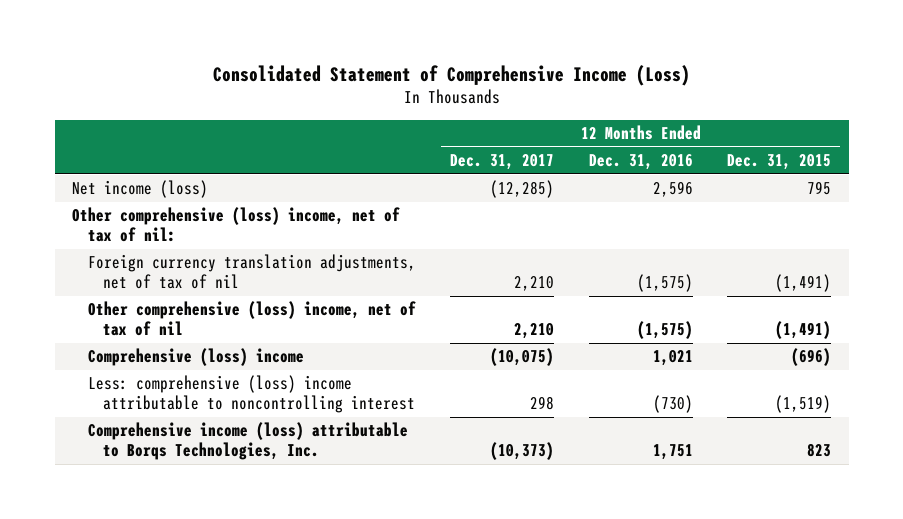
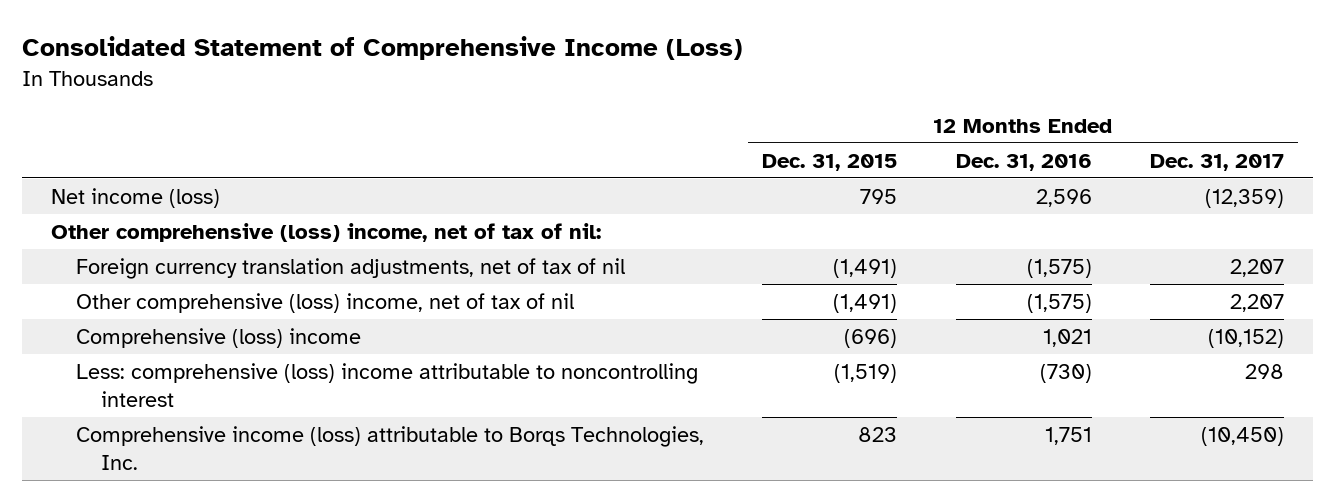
[490,180,555,199] (12,285) -> [1204,188,1284,208] (12,359)
[514,276,555,292] 2,210 -> [1229,258,1284,277] 2,207
[514,323,555,340] 2,210 -> [1229,293,1284,312] 2,207
[490,348,555,367] (10,075) -> [1207,328,1284,348] (10,152)
[490,442,555,461] (10,373) -> [1200,426,1284,446] (10,450)

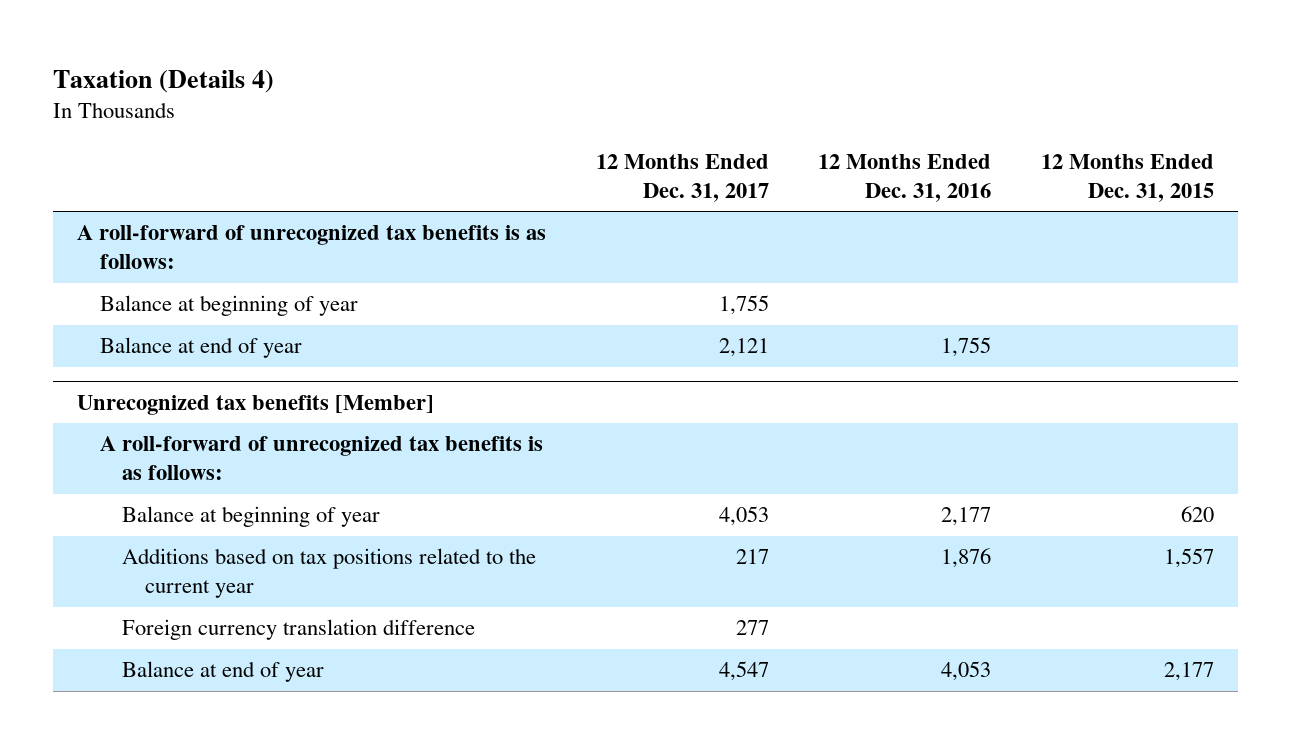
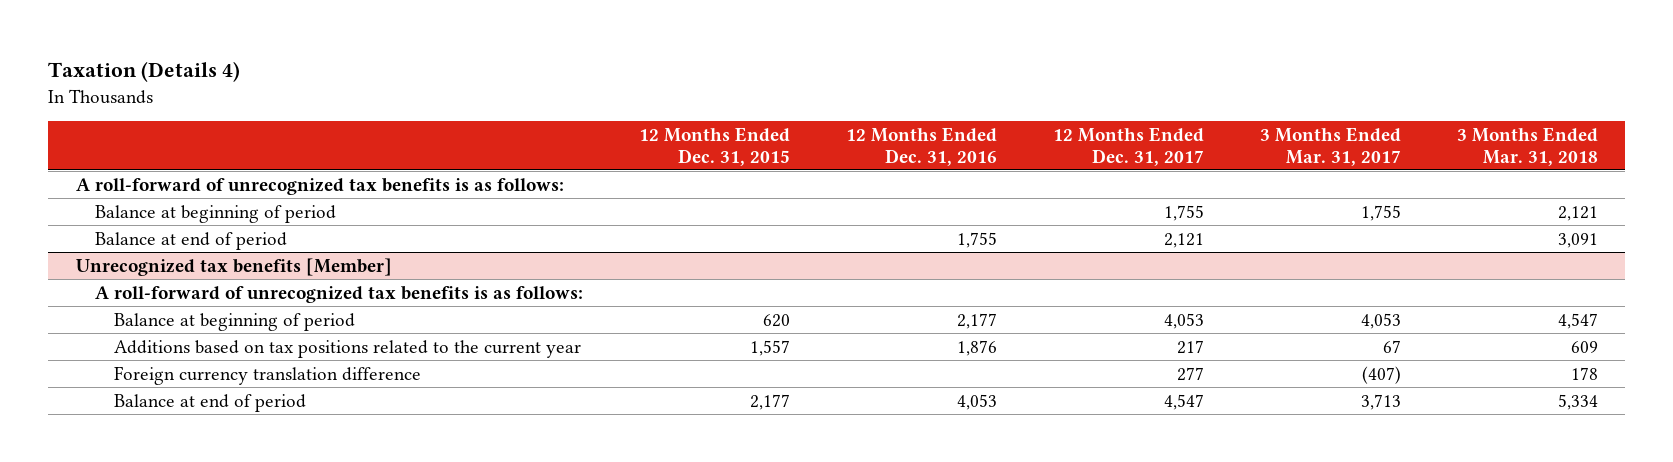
none -> [1259,126,1401,166] 3 Months Ended Mar. 31, 2017
none -> [1456,126,1598,166] 3 Months Ended Mar. 31, 2018
[99,295,358,317] Balance at beginning of year -> [94,204,336,223] Balance at beginning of period
[99,337,302,359] Balance at end of year -> [94,231,287,250] Balance at end of period
[122,506,381,528] Balance at beginning of year -> [113,312,355,331] Balance at beginning of period
[122,661,325,683] Balance at end of year -> [113,393,306,412] Balance at end of period

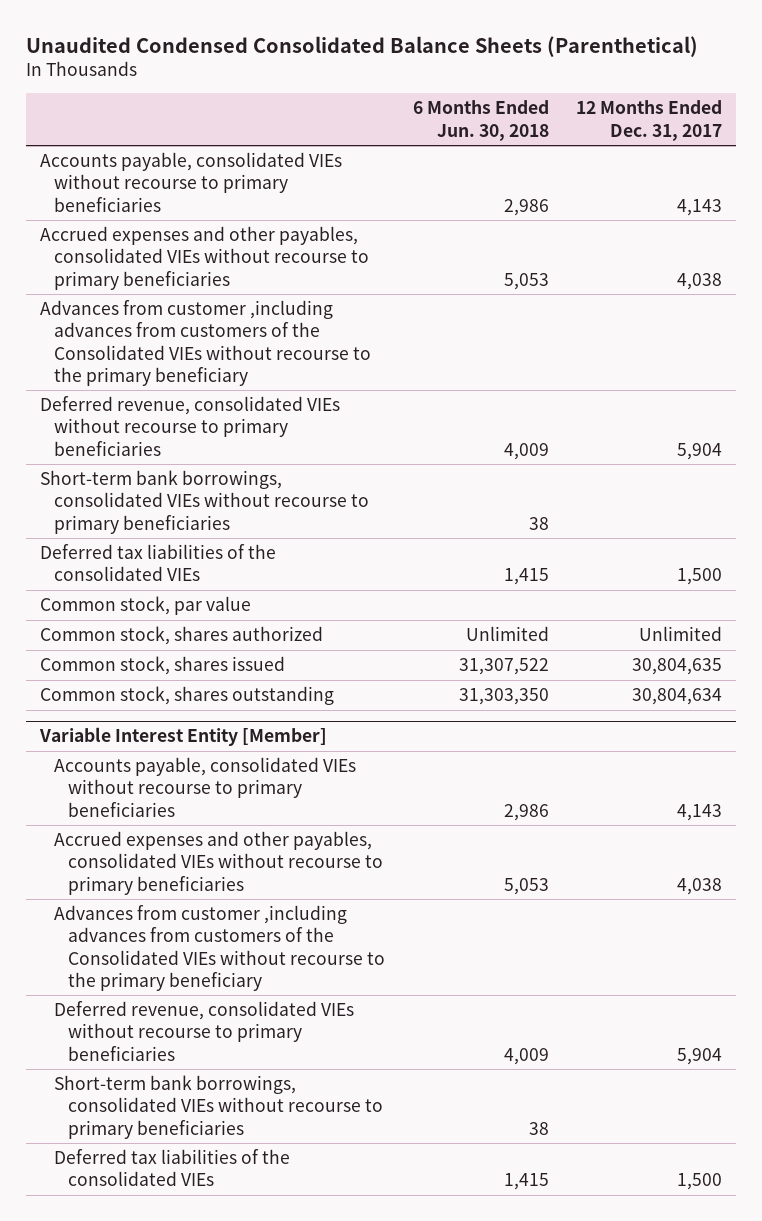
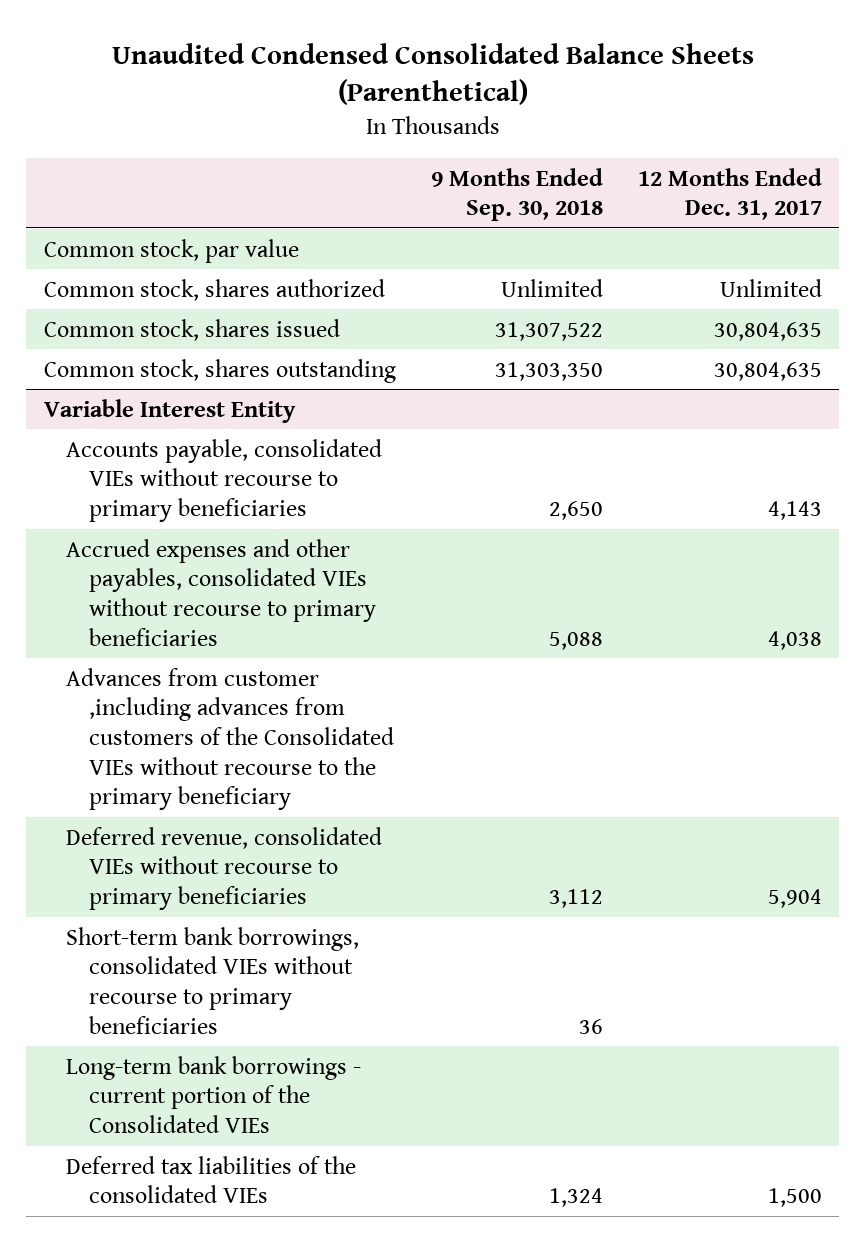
[412,100,549,141] 6 Months Ended Jun. 30, 2018 -> none
none -> [430,167,603,222] 9 Months Ended Sep. 30, 2018
[39,152,342,212] Accounts payable, consolidated VIEs without recourse to primary beneficiaries -> none
[39,226,369,290] Accrued expenses and other payables, consolidated VIEs without recourse to primary beneficiaries -> none
[39,300,371,386] Advances from customer ,including advances from customers of the Consolidated VIEs without recourse to the primary beneficiary -> none
[39,396,340,456] Deferred revenue, consolidated VIEs without recourse to primary beneficiaries -> none
[39,470,369,534] Short-term bank borrowings, consolidated VIEs without recourse to primary beneficiaries -> none
[39,544,276,582] Deferred tax liabilities of the consolidated VIEs -> none
[632,688,723,706] 30,804,634 -> [713,361,822,381] 30,804,635
[38,727,327,747] Variable Interest Entity [Member] -> [43,398,296,423] Variable Interest Entity
none -> [66,1055,362,1134] Long-term bank borrowings - current portion of the Consolidated VIEs

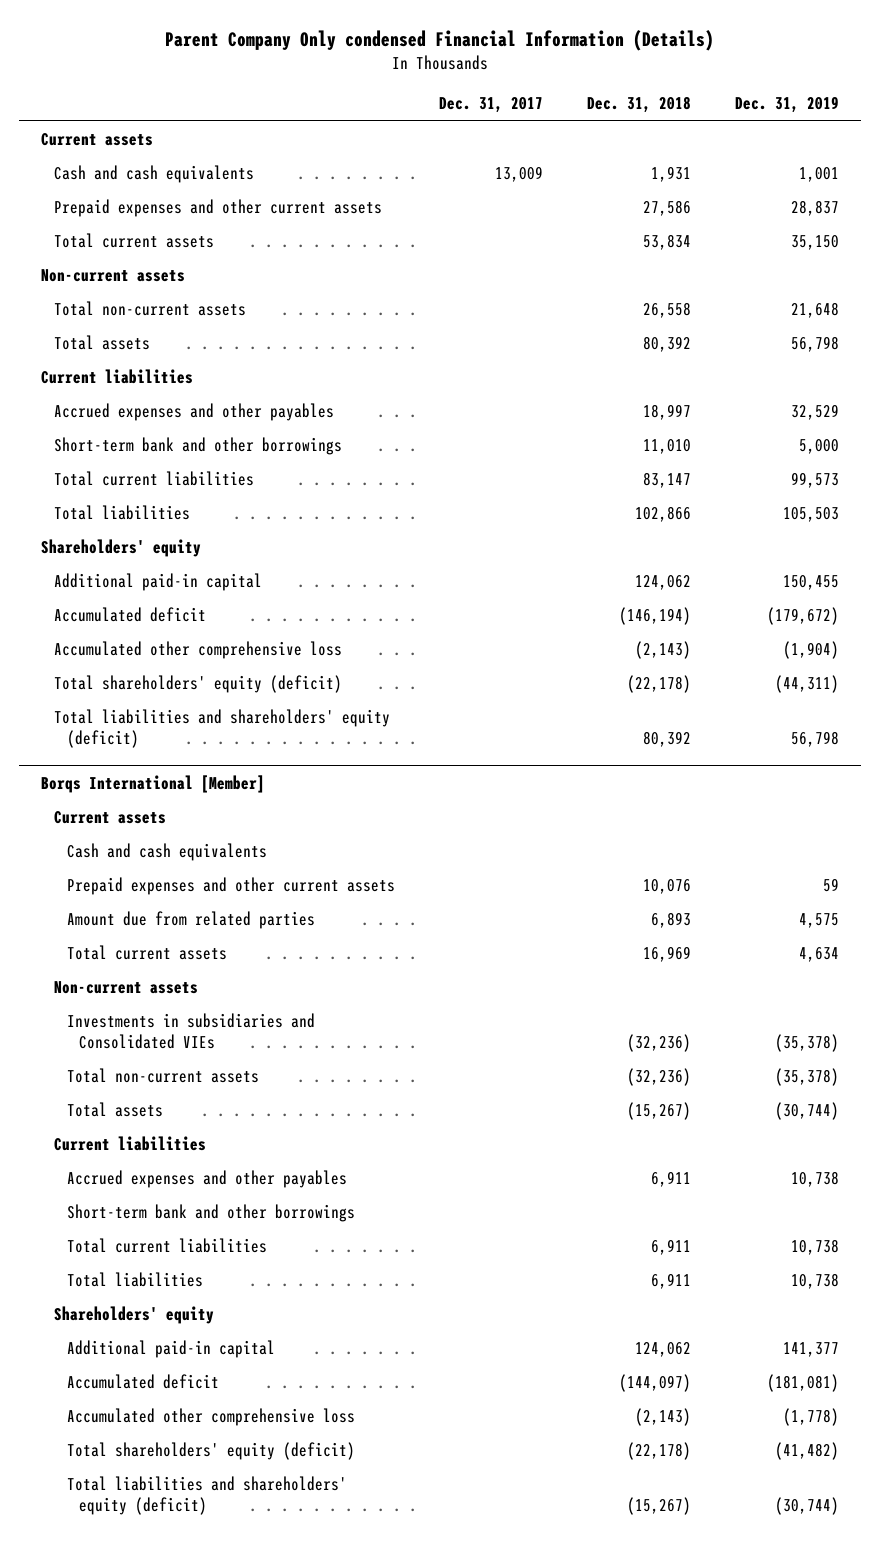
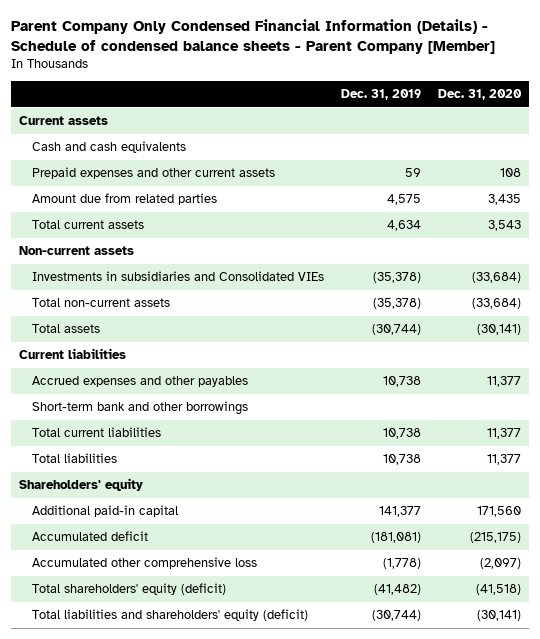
[165,29,715,51] Parent Company Only condensed Financial Information (Details) -> [10,18,495,54] Parent Company Only Condensed Financial Information (Details) - Schedule of condensed balance sheets - Parent Company [Member]
[438,97,543,114] Dec. 31, 2017 -> none
[586,96,691,114] Dec. 31, 2018 -> none
none -> [437,89,522,101] Dec. 31, 2020
[53,165,254,184] Cash and cash equivalents -> none
[53,199,382,218] Prepaid expenses and other current assets -> none
[53,233,214,249] Total current assets -> none
[41,269,186,283] Non-current assets -> none
[53,301,246,317] Total non-current assets -> none
[53,335,150,351] Total assets -> none
[41,369,194,385] Current liabilities -> none
[53,403,334,422] Accrued expenses and other payables -> none
[53,437,342,456] Short-term bank and other borrowings -> none
[53,471,254,487] Total current liabilities -> none
[53,505,190,521] Total liabilities -> none
[41,539,202,558] Shareholders' equity -> none
[53,573,262,592] Additional paid-in capital -> none
[53,607,206,623] Accumulated deficit -> none
[53,641,342,660] Accumulated other comprehensive loss -> none
[53,675,342,694] Total shareholders' equity (deficit) -> none
[53,709,390,749] Total liabilities and shareholders' equity (deficit) -> none
[41,774,266,793] Borqs International [Member] -> none
[53,811,166,825] Current assets -> none

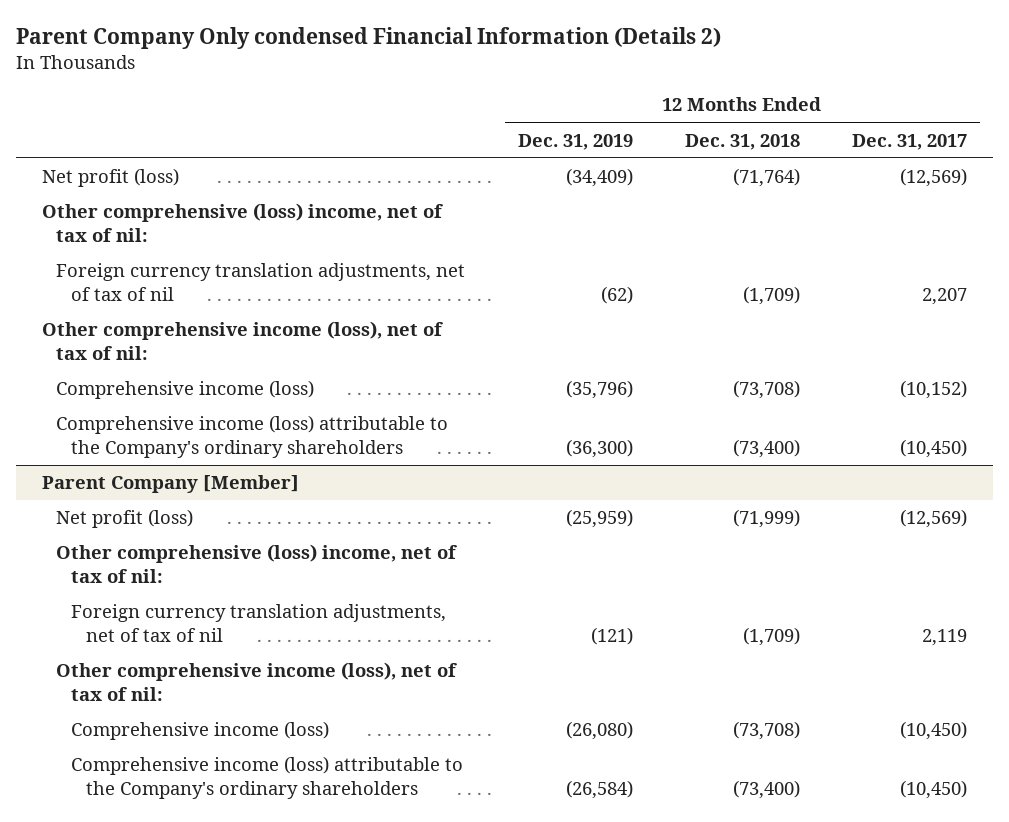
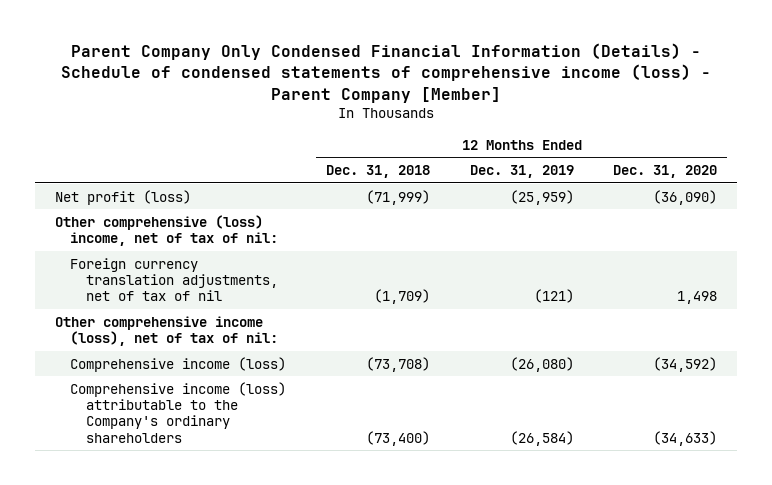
[15,27,721,50] Parent Company Only condensed Financial Information (Details 2) -> [61,42,712,103] Parent Company Only Condensed Financial Information (Details) - Schedule of condensed statements of comprehensive income (loss) - Parent Company [Member]
[852,133,968,150] Dec. 31, 2017 -> none
none -> [613,165,718,179] Dec. 31, 2020
[41,168,179,188] Net profit (loss) -> none
[41,203,443,242] Other comprehensive (loss) income, net of tax of nil: -> none
[56,263,466,301] Foreign currency translation adjustments, net of tax of nil -> none
[41,321,443,360] Other comprehensive income (loss), net of tax of nil: -> none
[56,380,315,400] Comprehensive income (loss) -> none
[56,415,449,458] Comprehensive income (loss) attributable to the Company's ordinary shareholders -> none
[41,475,299,494] Parent Company [Member] -> none

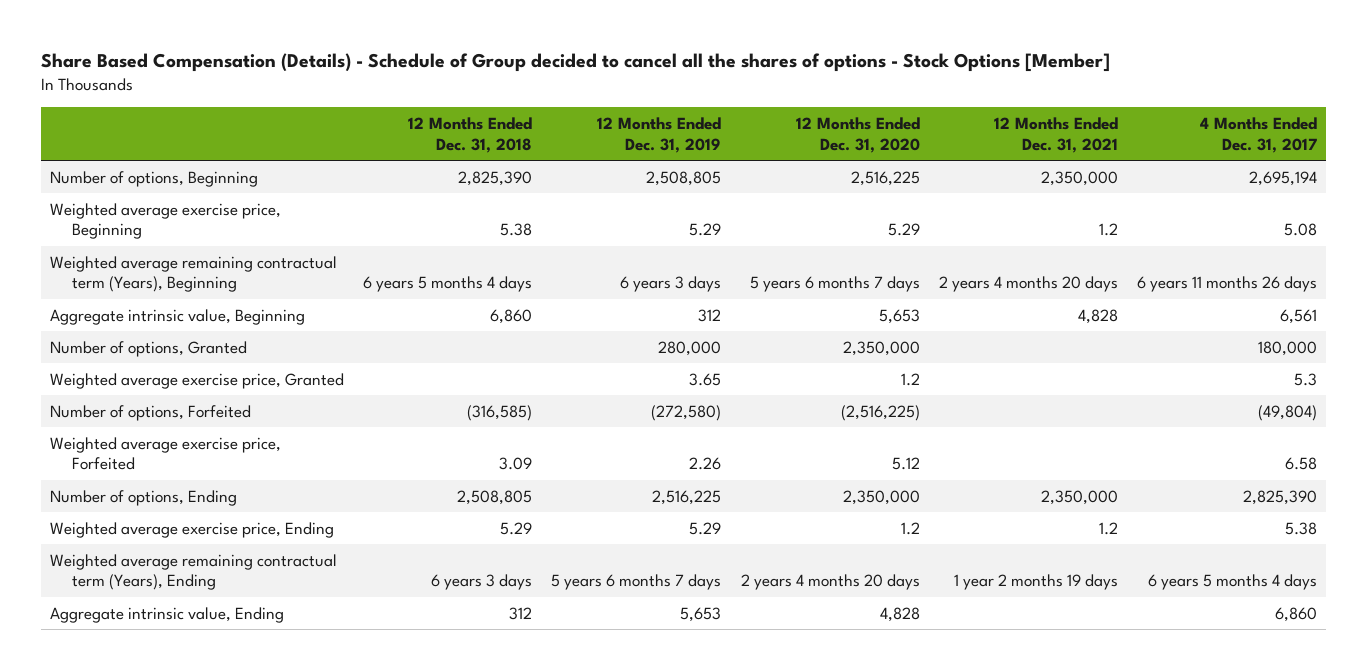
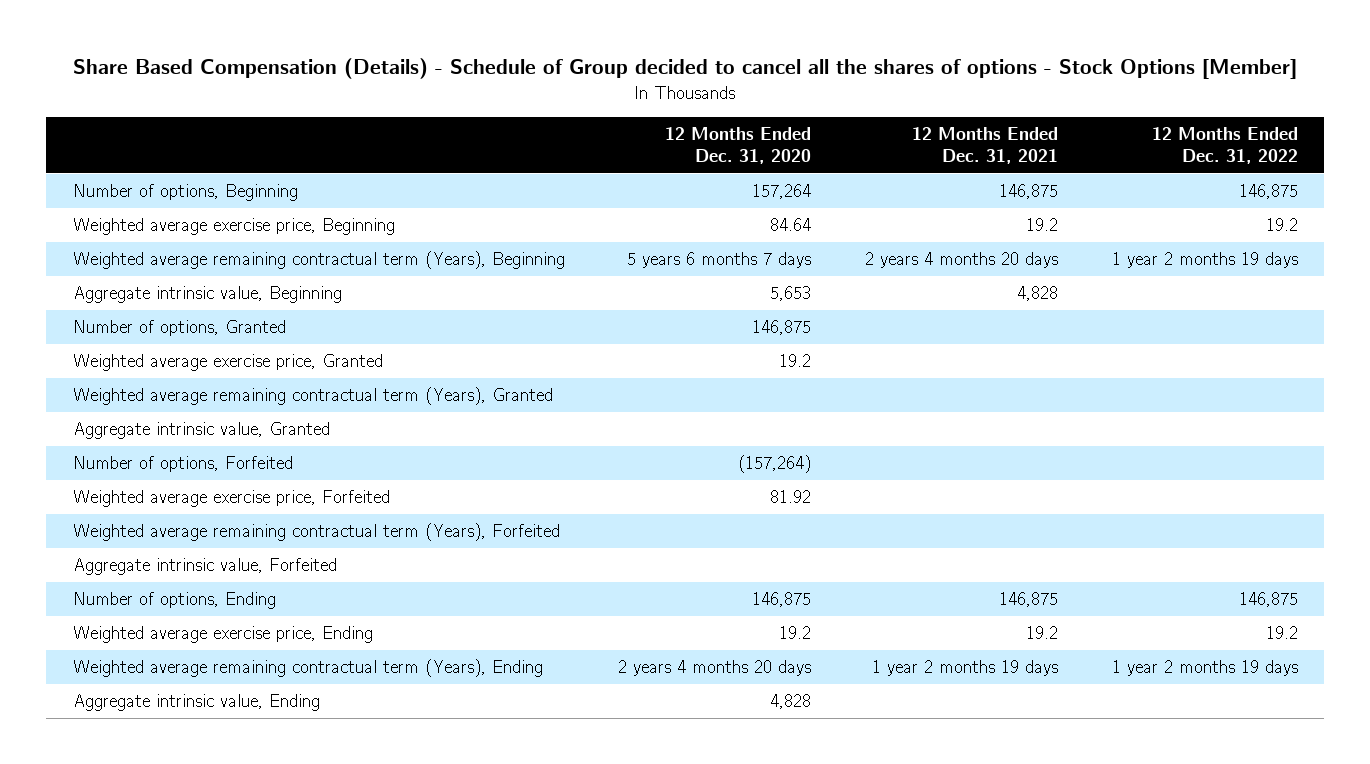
[408,117,533,153] 12 Months Ended Dec. 31, 2018 -> none
[597,117,722,153] 12 Months Ended Dec. 31, 2019 -> none
[1199,117,1317,153] 4 Months Ended Dec. 31, 2017 -> none
none -> [1151,127,1298,165] 12 Months Ended Dec. 31, 2022
[850,170,920,186] 2,516,225 -> [752,184,812,200] 157,264
[1040,170,1118,186] 2,350,000 -> [999,184,1059,200] 146,875
[887,223,920,237] 5.29 -> [770,218,812,232] 84.64
[1098,223,1118,237] 1.2 -> [1026,218,1059,232] 19.2
[842,340,920,356] 2,350,000 -> [752,320,812,336] 146,875
[900,372,920,386] 1.2 -> [779,354,812,368] 19.2
none -> [72,387,553,406] Weighted average remaining contractual term (Years), Granted
none -> [72,422,330,440] Aggregate intrinsic value, Granted
[840,404,920,421] (2,516,225) -> [738,455,812,474] (157,264)
[891,457,920,471] 5.12 -> [770,490,812,504] 81.92
none -> [72,523,560,542] Weighted average remaining contractual term (Years), Forfeited
none -> [72,558,337,576] Aggregate intrinsic value, Forfeited
[842,489,920,505] 2,350,000 -> [752,592,812,608] 146,875
[1040,489,1118,505] 2,350,000 -> [999,592,1059,608] 146,875
[900,521,920,535] 1.2 -> [779,626,812,640] 19.2
[1098,521,1118,535] 1.2 -> [1026,626,1059,640] 19.2

